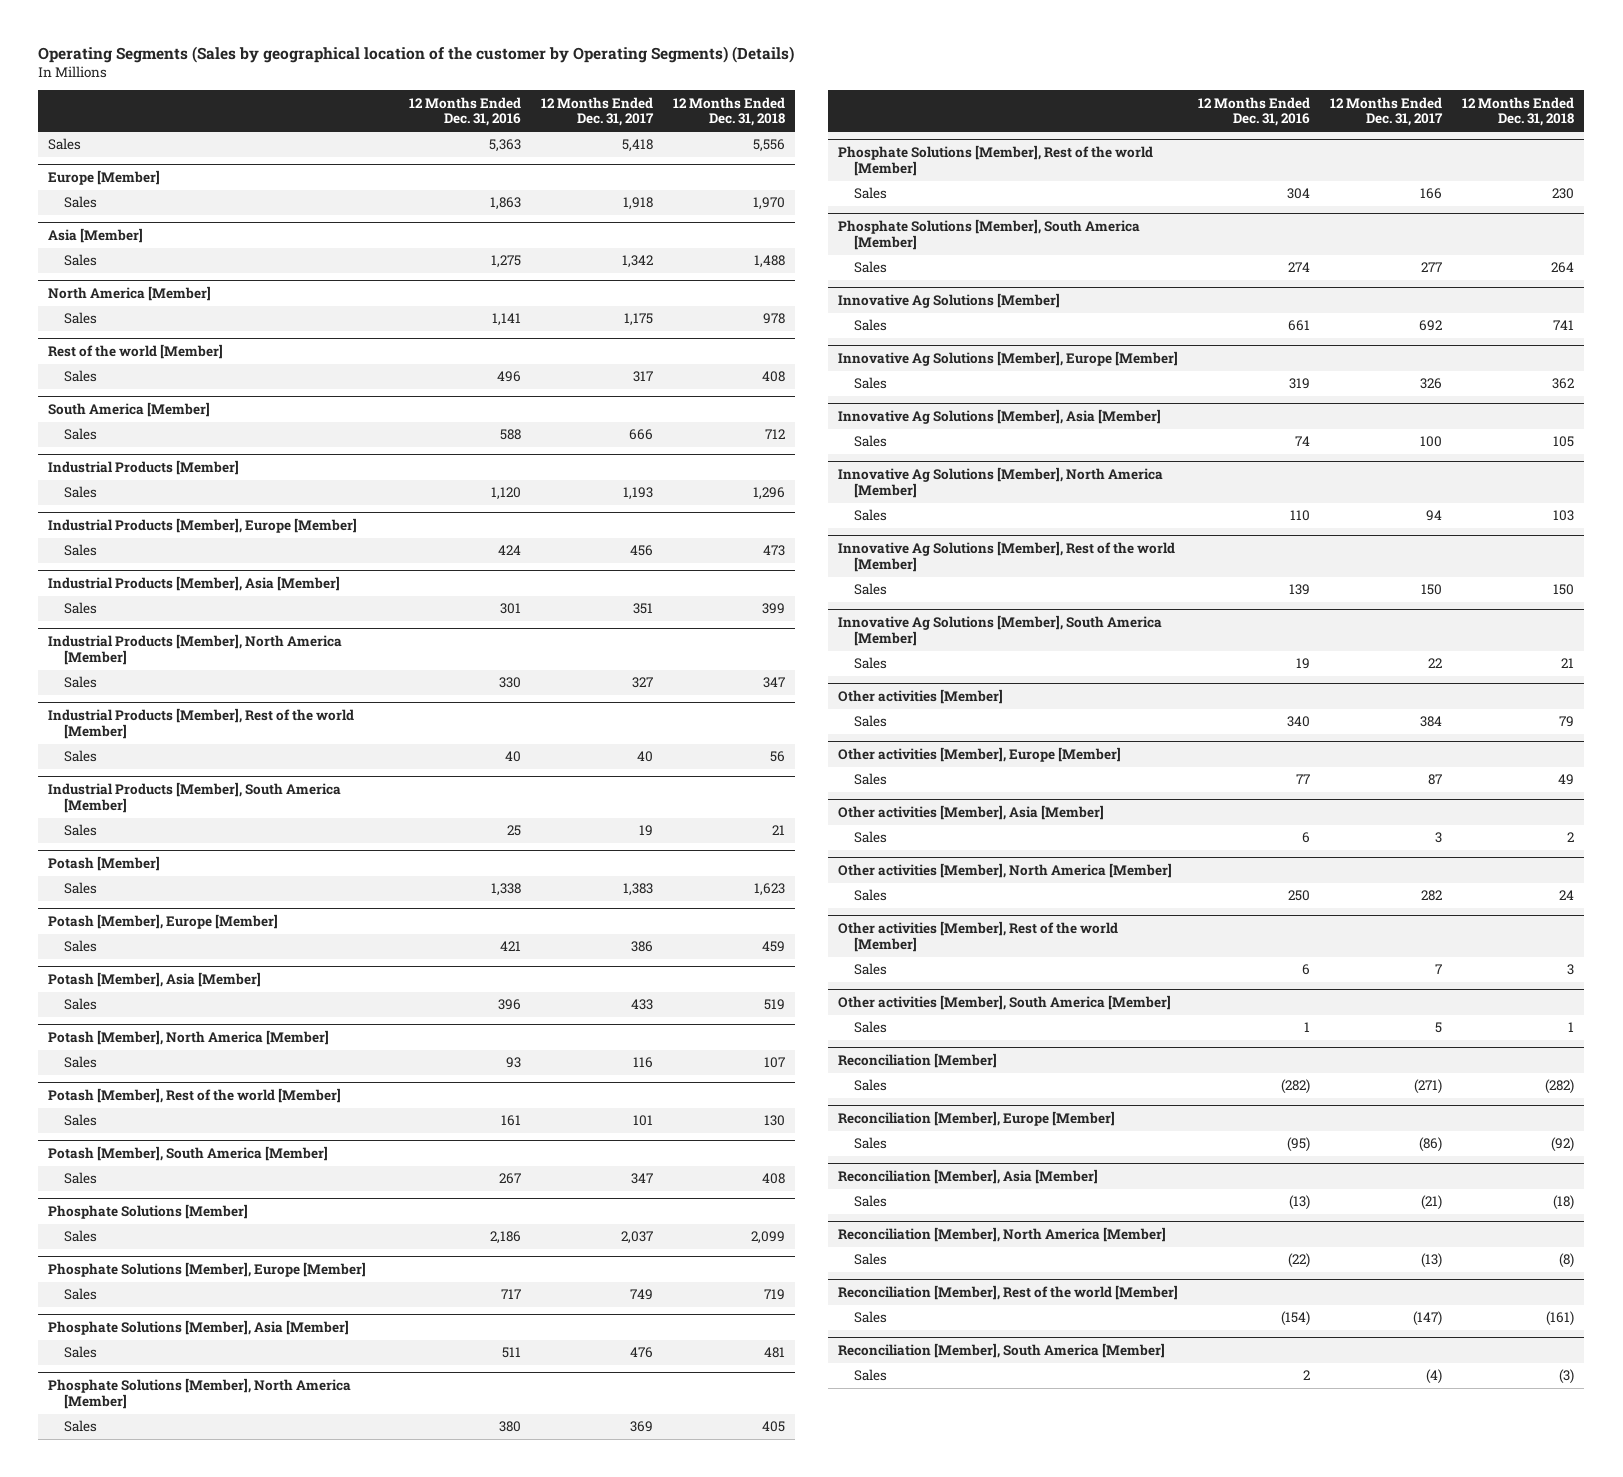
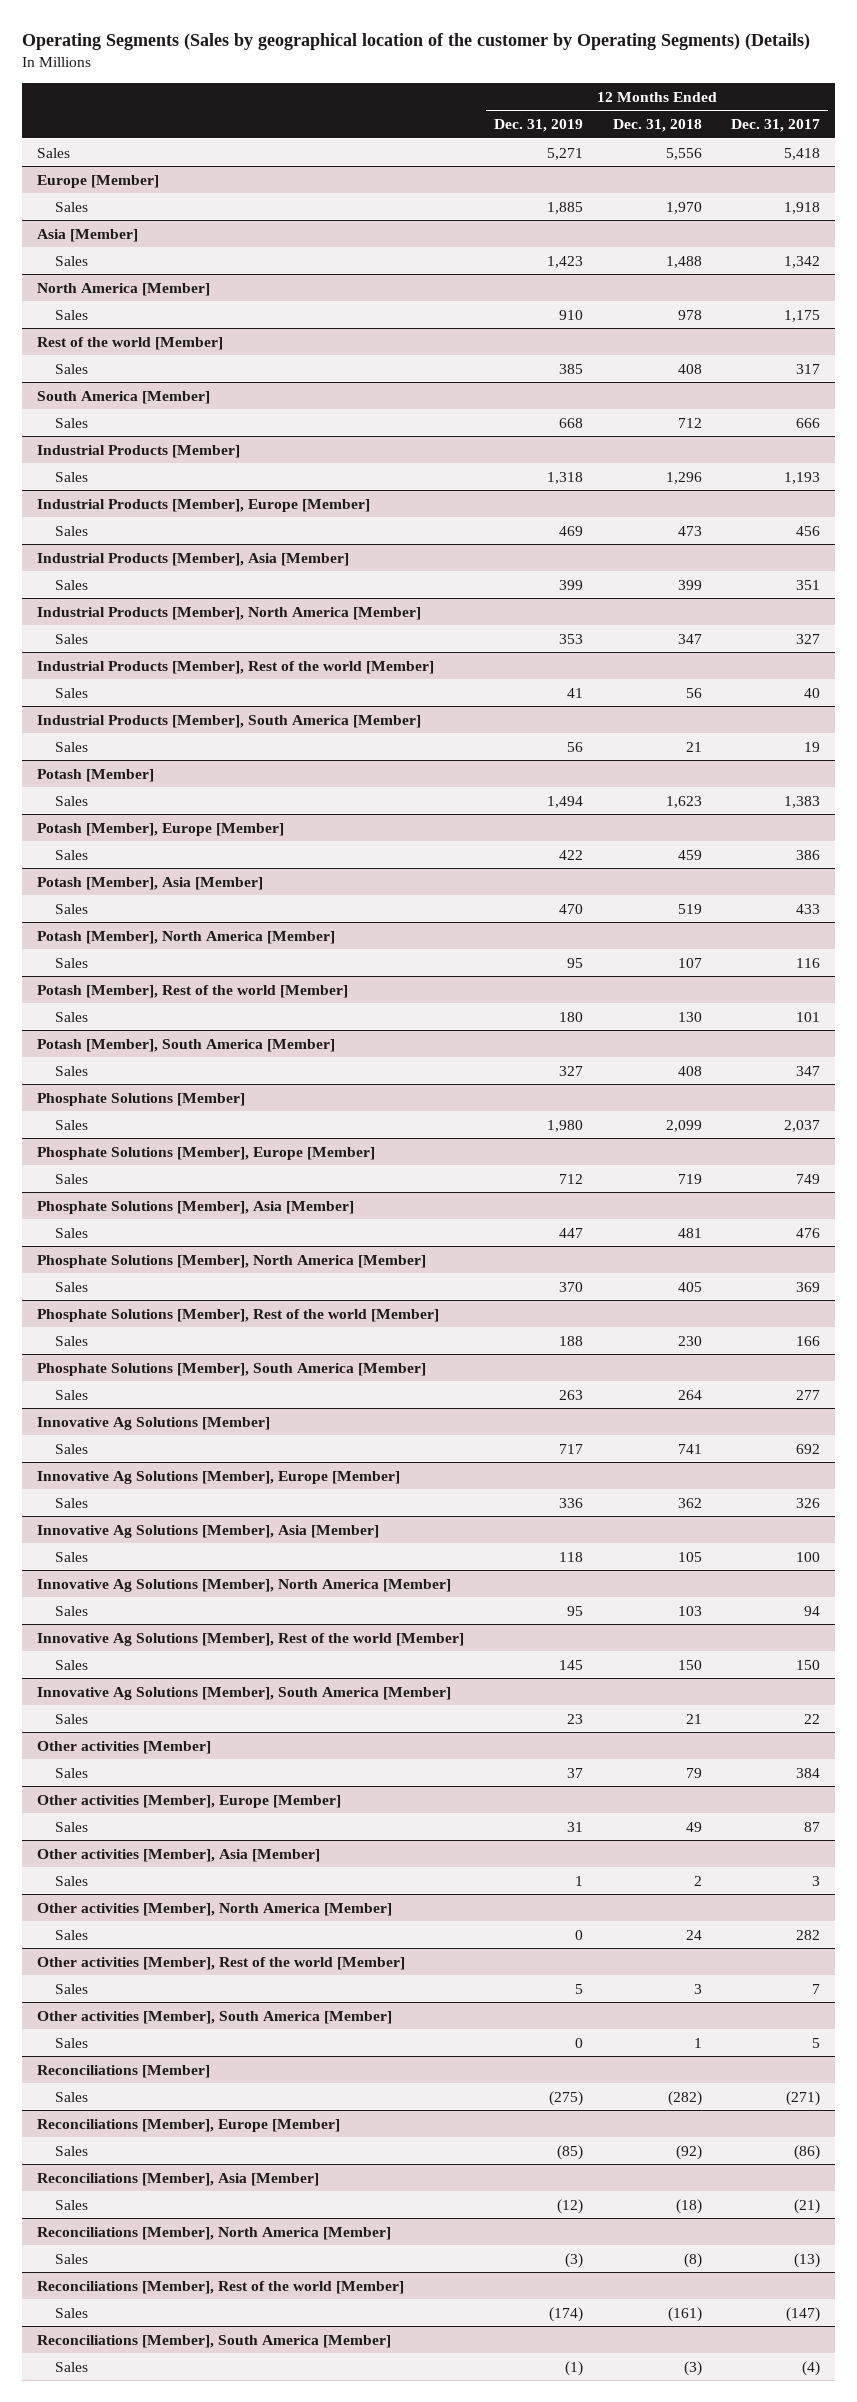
[408,96,521,127] 12 Months Ended Dec. 31, 2016 -> none
none -> [493,119,583,133] Dec. 31, 2019
[838,1053,998,1069] Reconciliation [Member] -> [36,2064,210,2078] Reconciliations [Member]
[838,1111,1116,1127] Reconciliation [Member], Europe [Member] -> [36,2118,340,2132] Reconciliations [Member], Europe [Member]
[838,1169,1099,1185] Reconciliation [Member], Asia [Member] -> [36,2172,319,2186] Reconciliations [Member], Asia [Member]
[838,1227,1167,1243] Reconciliation [Member], North America [Member] -> [36,2226,391,2240] Reconciliations [Member], North America [Member]
[838,1285,1179,1301] Reconciliation [Member], Rest of the world [Member] -> [36,2280,404,2294] Reconciliations [Member], Rest of the world [Member]
[838,1343,1166,1359] Reconciliation [Member], South America [Member] -> [36,2334,391,2348] Reconciliations [Member], South America [Member]

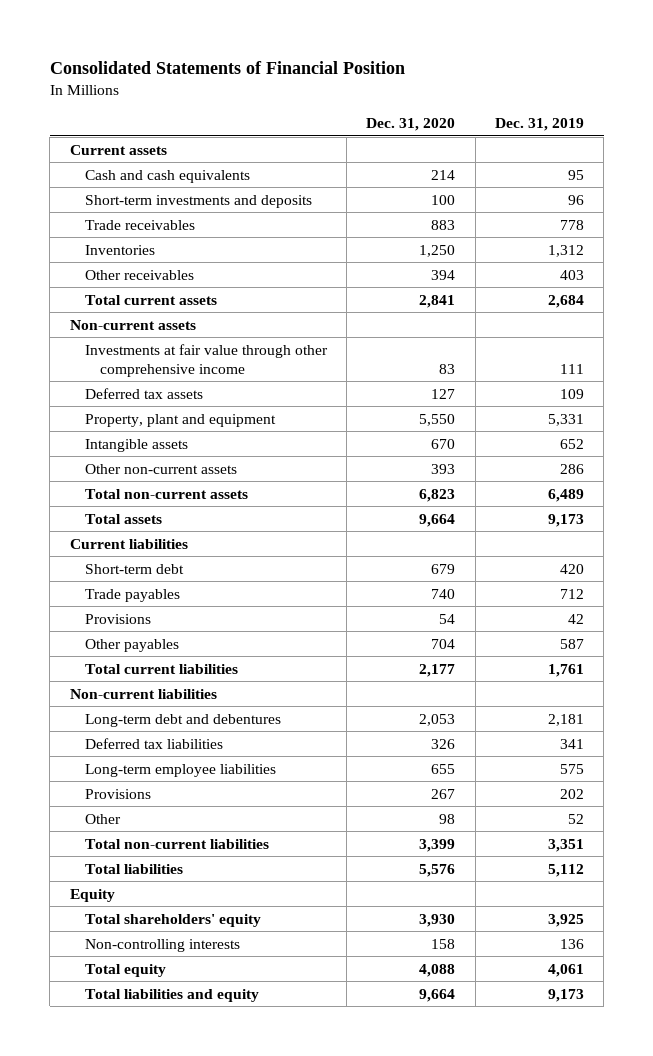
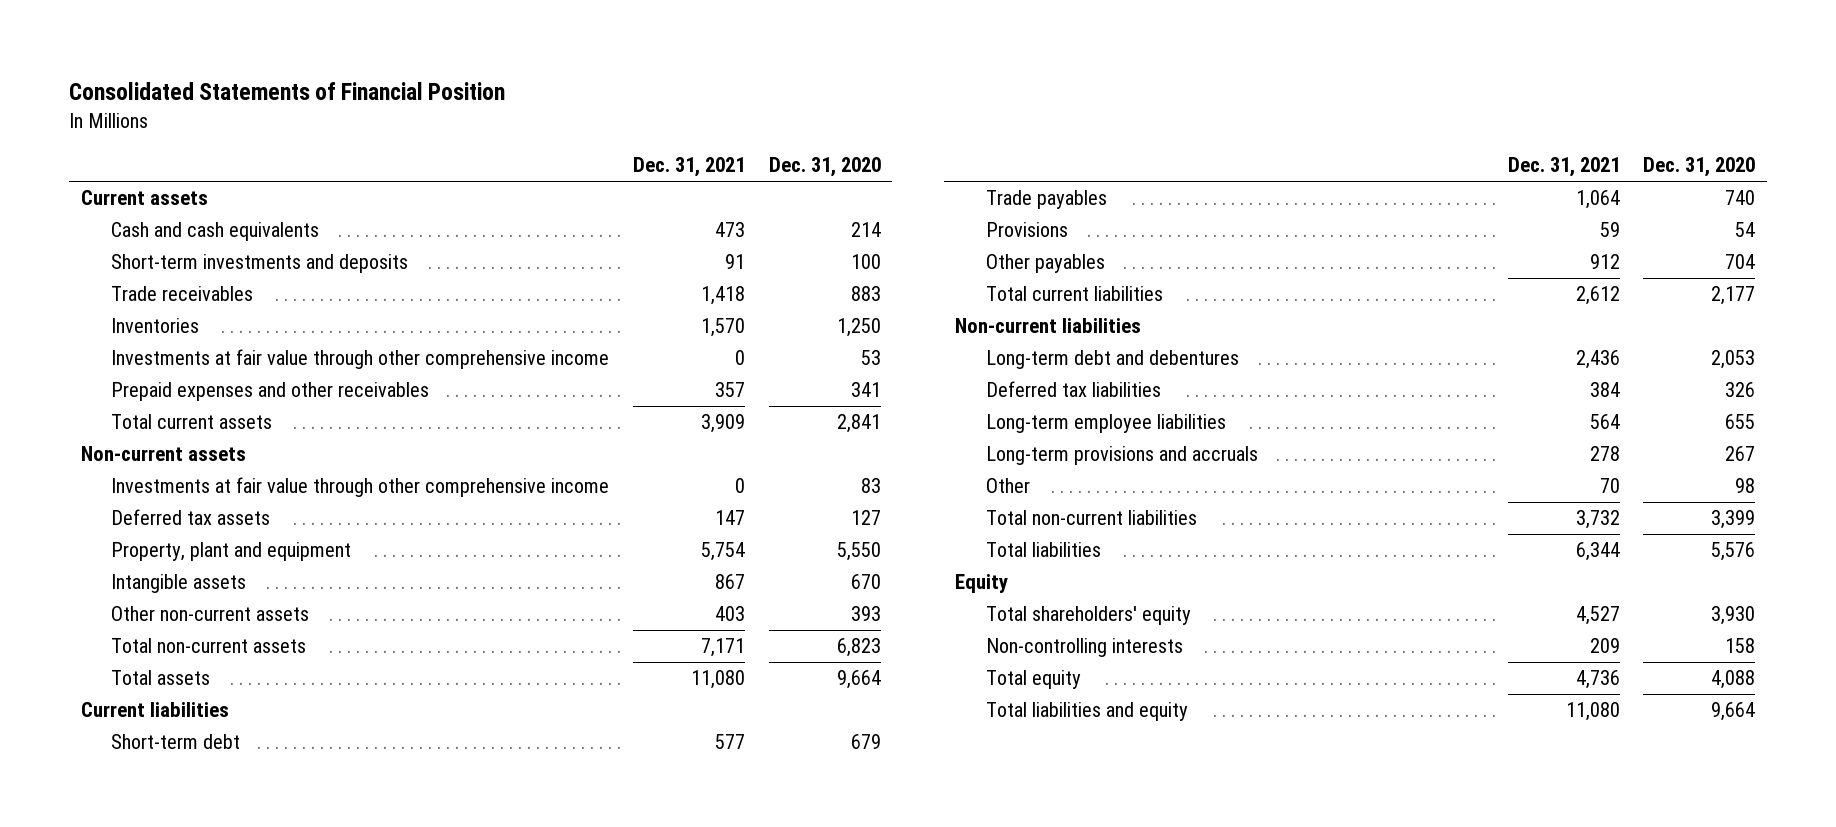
[494,118,584,132] Dec. 31, 2019 -> none
none -> [632,157,745,178] Dec. 31, 2021
none -> [111,349,610,370] Investments at fair value through other comprehensive income
[84,269,194,280] Other receivables -> [111,382,430,402] Prepaid expenses and other receivables
[431,269,456,280] 394 -> [850,382,881,398] 341
[84,788,151,799] Provisions -> [986,446,1259,466] Long-term provisions and accruals

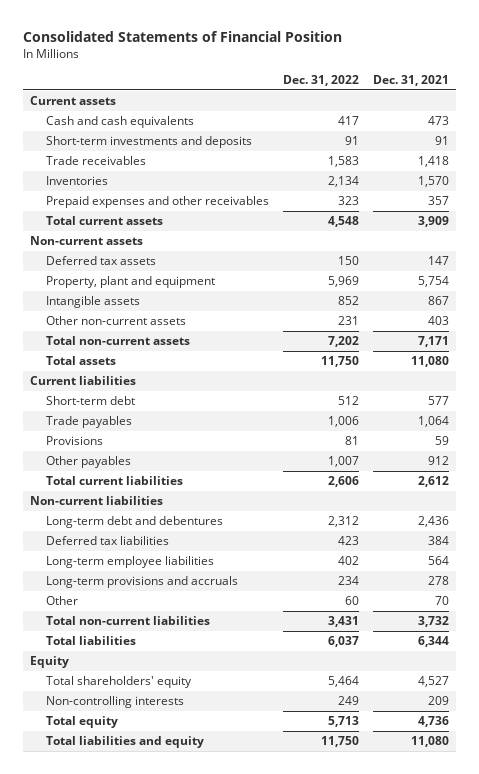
[768,157,881,178] Dec. 31, 2020 -> none
none -> [283,74,360,86] Dec. 31, 2022
[111,349,610,370] Investments at fair value through other comprehensive income -> none
[111,477,610,498] Investments at fair value through other comprehensive income -> none

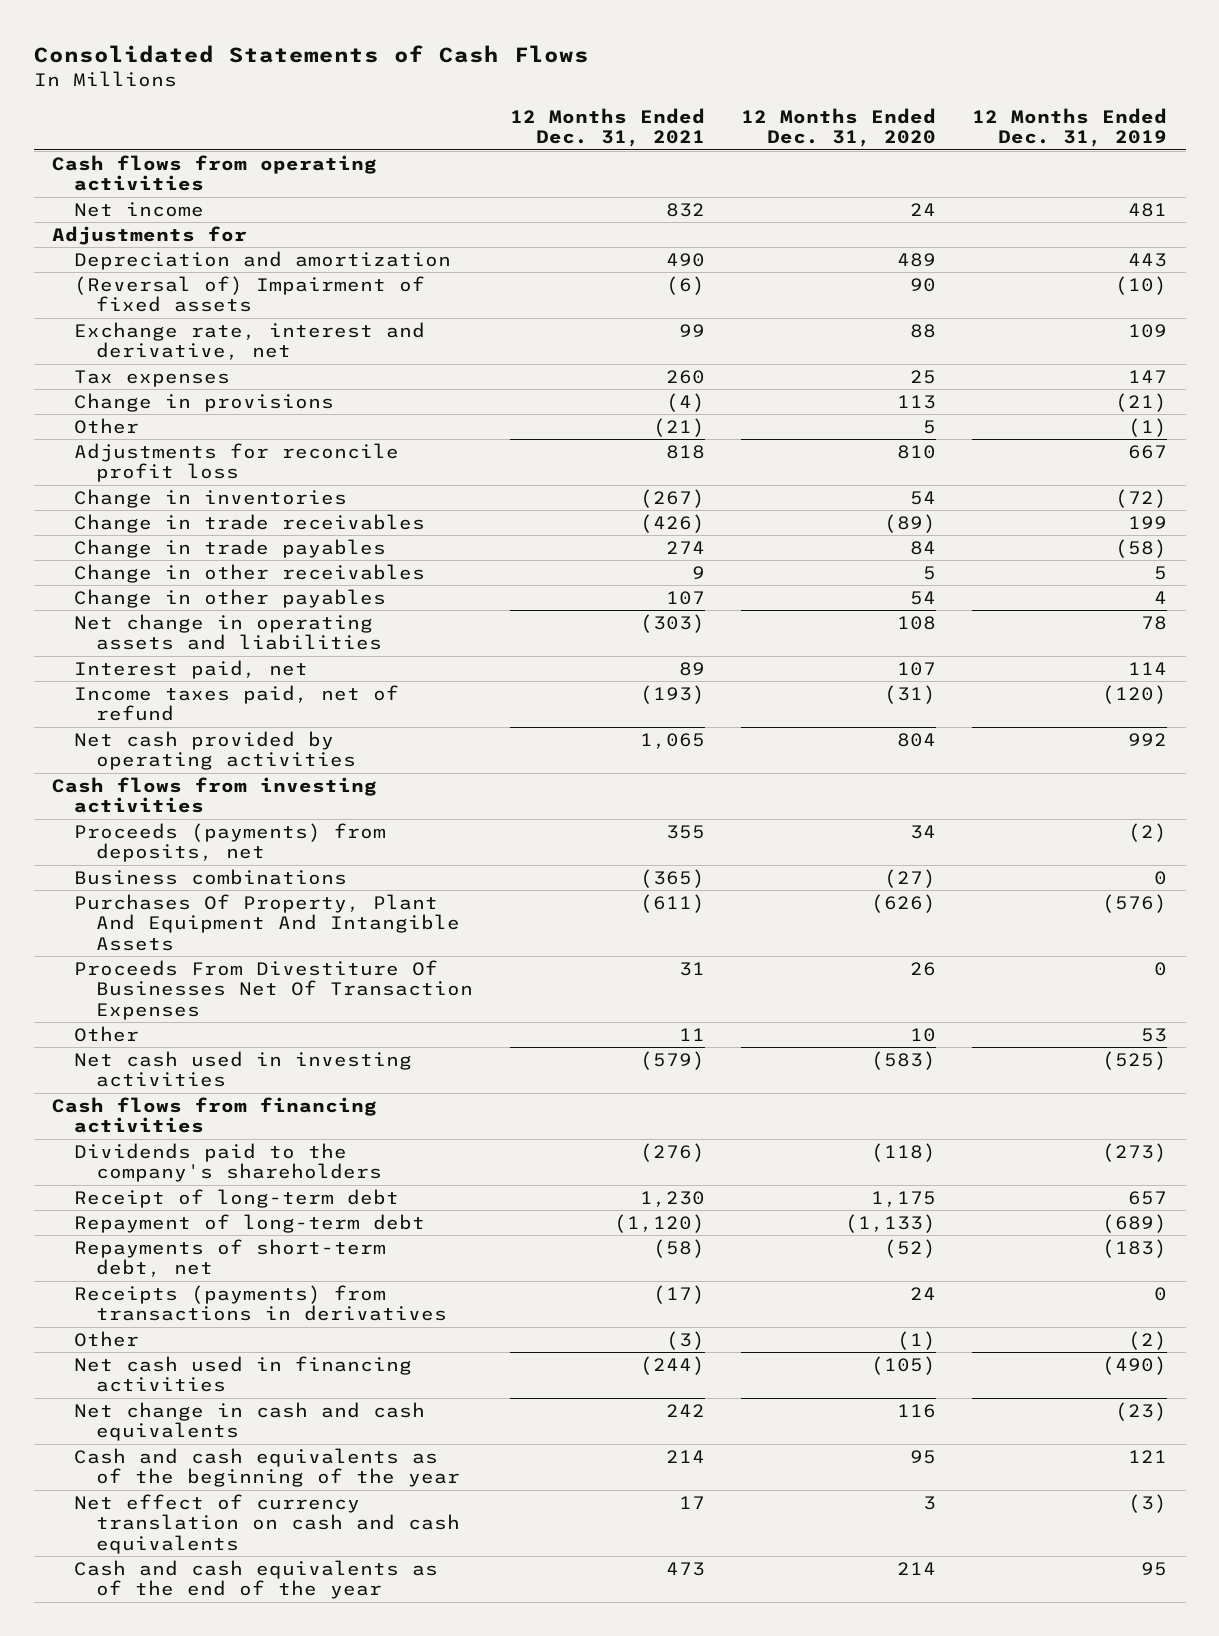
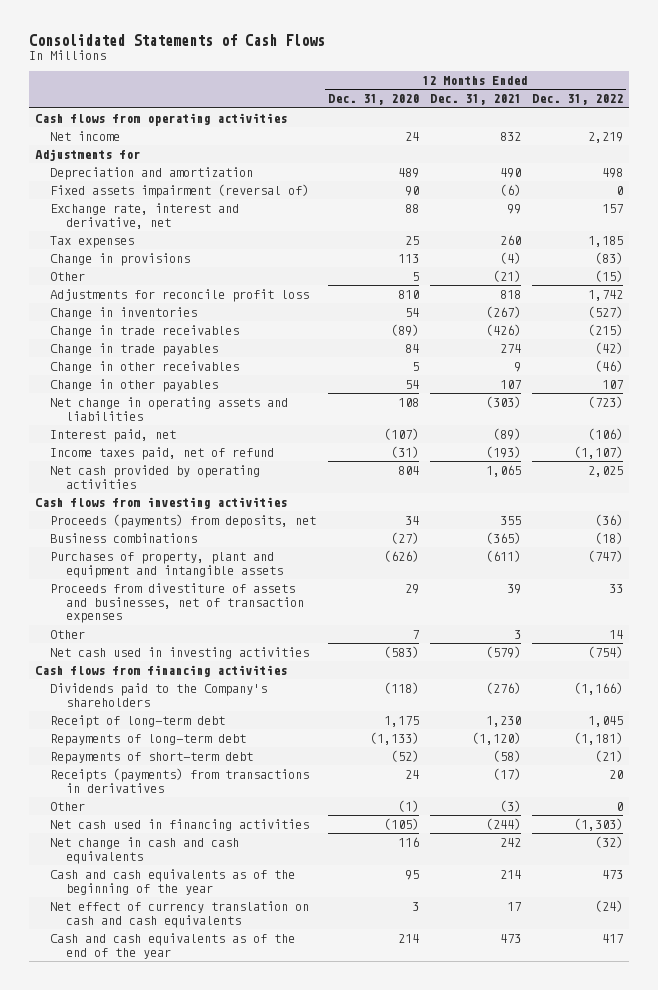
[972,107,1168,148] 12 Months Ended Dec. 31, 2019 -> none
none -> [531,94,623,106] Dec. 31, 2022
[74,275,426,313] (Reversal of) Impairment of fixed assets -> [50,184,310,199] Fixed assets impairment (reversal of)
[678,661,705,676] 89 -> [492,428,521,441] (89)
[896,661,936,676] 107 -> [383,428,419,441] (107)
[74,893,461,952] Purchases Of Property, Plant And Equipment And Intangible Assets -> [50,552,283,578] Purchases of property, plant and equipment and intangible assets
[74,959,474,1021] Proceeds From Divestiture Of Businesses Net Of Transaction Expenses -> [50,583,304,624] Proceeds from divestiture of assets and businesses, net of transaction expenses
[678,961,705,976] 31 -> [506,584,521,595] 39
[909,961,936,976] 26 -> [404,584,419,595] 29
[678,1027,705,1041] 11 -> [513,630,521,640] 3
[909,1027,936,1042] 10 -> [411,630,419,640] 7
[74,1142,383,1183] Dividends paid to the company's shareholders -> [50,683,268,707] Dividends paid to the Company's shareholders
[74,1213,426,1233] Repayment of long-term debt -> [50,734,247,747] Repayments of long-term debt
[74,1238,387,1278] Repayments of short-term debt, net -> [50,752,254,765] Repayments of short-term debt

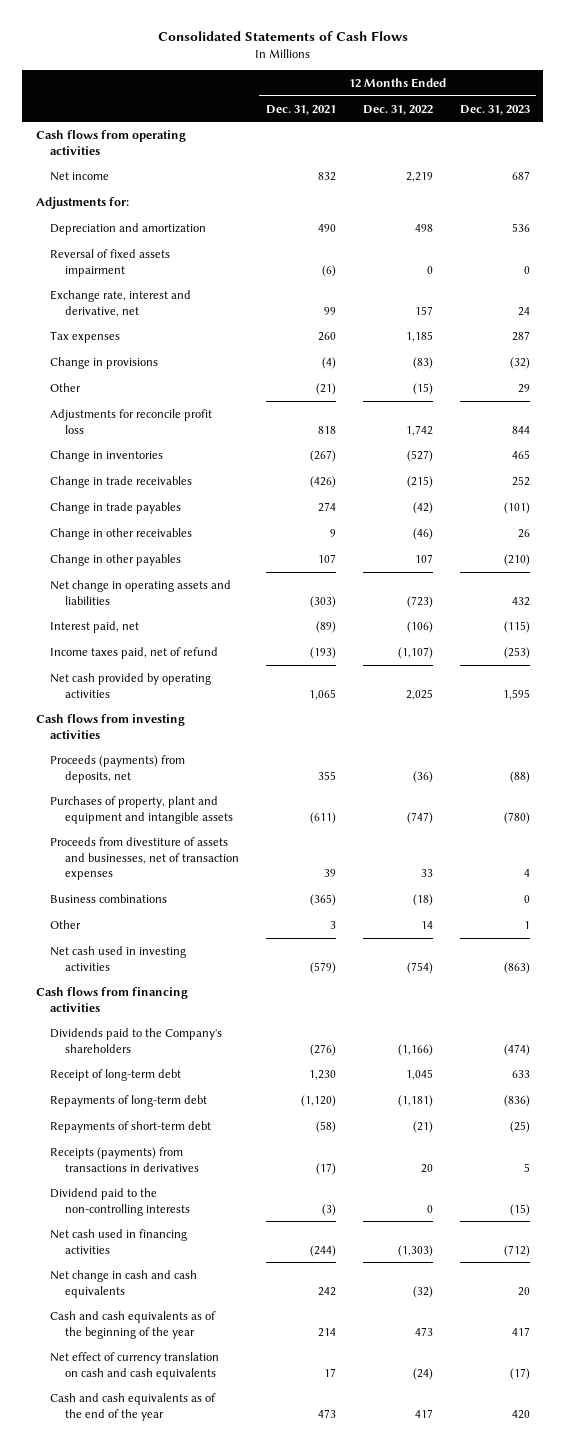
[327,94,419,106] Dec. 31, 2020 -> none
none -> [459,104,530,115] Dec. 31, 2023
[34,149,140,162] Adjustments for -> [35,196,129,209] Adjustments for:
[50,184,310,199] Fixed assets impairment (reversal of) -> [50,248,171,277] Reversal of fixed assets impairment
[50,533,198,544] Business combinations -> [50,893,168,903] Business combinations
[50,802,86,812] Other -> none
none -> [50,1187,190,1216] Dividend paid to the non-controlling interests

